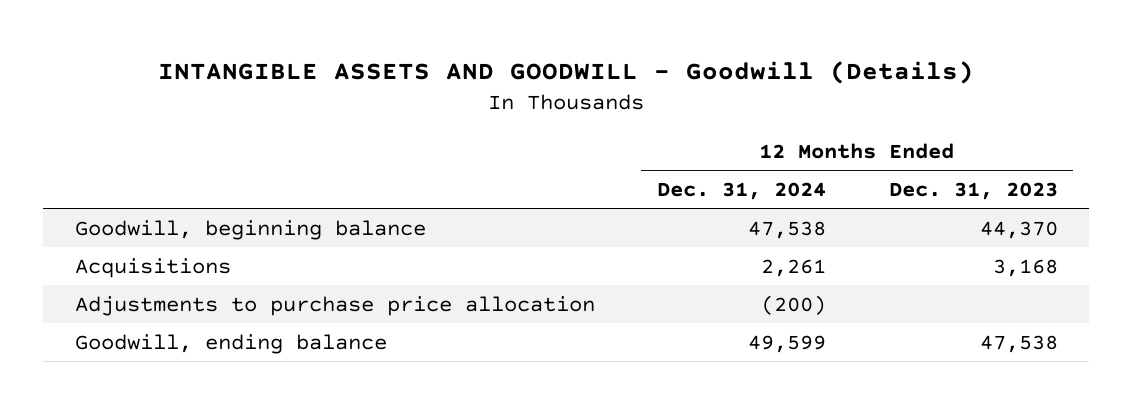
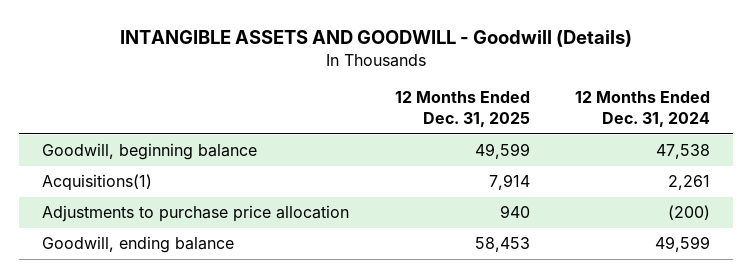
[888,181,1058,200] Dec. 31, 2023 -> none
none -> [394,91,530,128] 12 Months Ended Dec. 31, 2025
[74,257,231,278] Acquisitions -> [42,174,153,192] Acquisitions(1)

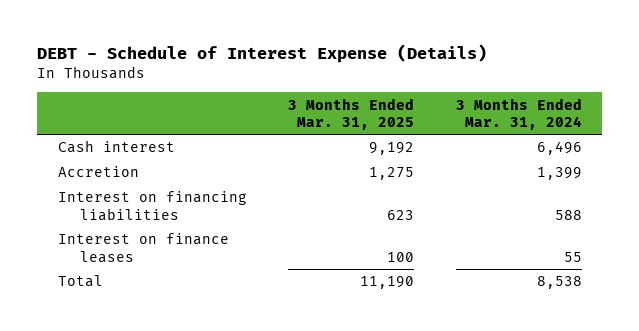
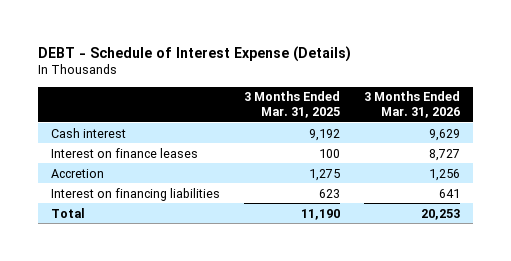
[455,97,582,131] 3 Months Ended Mar. 31, 2024 -> none
none -> [364,91,461,119] 3 Months Ended Mar. 31, 2026
[57,233,229,263] Interest on finance leases -> [50,147,198,158] Interest on finance leases

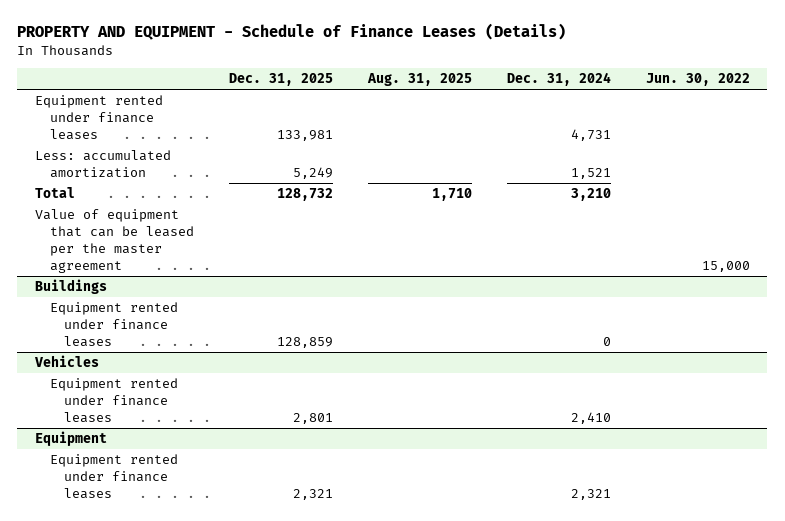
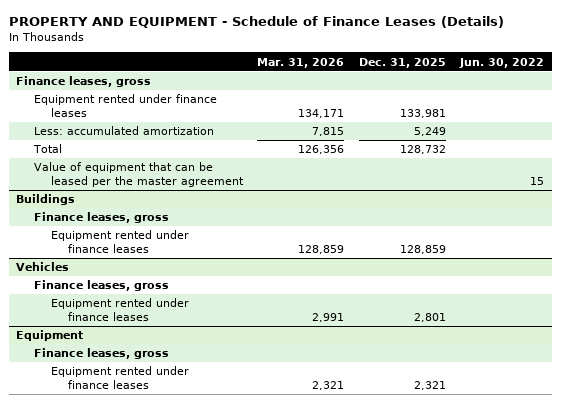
[366,73,472,87] Aug. 31, 2025 -> none
[506,72,611,87] Dec. 31, 2024 -> none
none -> [257,57,345,68] Mar. 31, 2026
none -> [16,76,152,88] Finance leases, gross
[701,261,750,273] 15,000 -> [530,176,545,185] 15
none -> [33,212,169,224] Finance leases, gross
none -> [33,280,169,292] Finance leases, gross
none -> [33,348,169,360] Finance leases, gross

